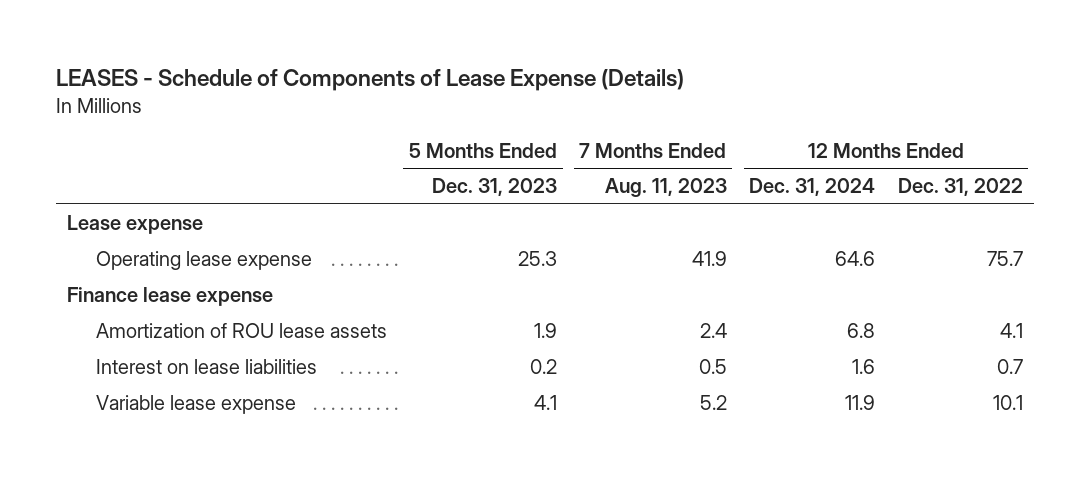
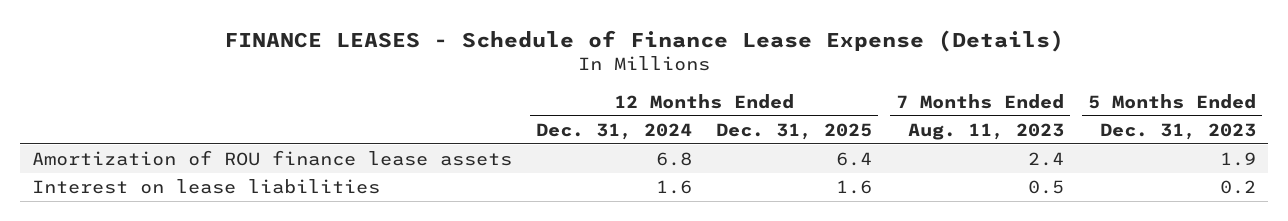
[55,69,684,92] LEASES - Schedule of Components of Lease Expense (Details) -> [223,29,1064,52] FINANCE LEASES - Schedule of Finance Lease Expense (Details)
[897,178,1023,197] Dec. 31, 2022 -> none
none -> [715,122,872,140] Dec. 31, 2025
[66,215,203,235] Lease expense -> none
[95,251,312,271] Operating lease expense -> none
[66,287,273,307] Finance lease expense -> none
[95,323,387,339] Amortization of ROU lease assets -> [31,150,512,167] Amortization of ROU finance lease assets
[95,395,296,415] Variable lease expense -> none

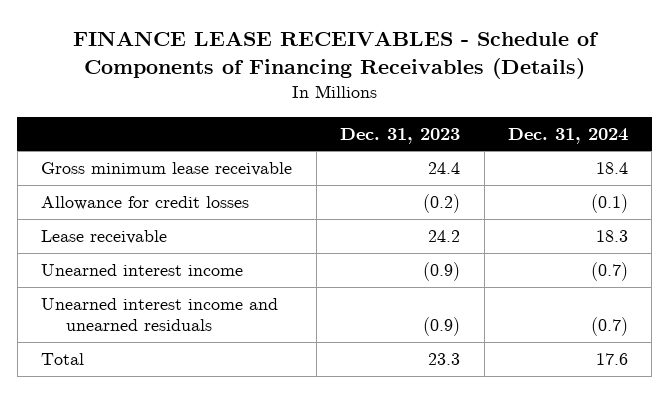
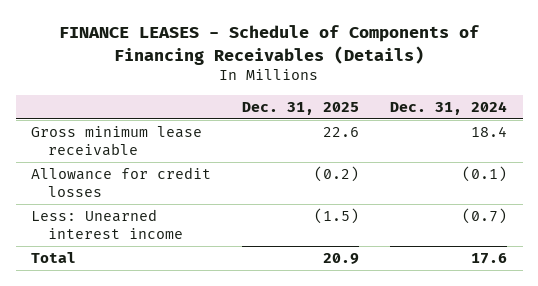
[72,30,599,79] FINANCE LEASE RECEIVABLES - Schedule of Components of Financing Receivables (Details) -> [59,25,480,65] FINANCE LEASES - Schedule of Components of Financing Receivables (Details)
[340,127,461,144] Dec. 31, 2023 -> none
none -> [242,101,360,115] Dec. 31, 2025
[41,230,168,245] Lease receivable -> none
[41,298,279,332] Unearned interest income and unearned residuals -> none
[41,264,244,277] Unearned interest income -> [31,208,184,240] Less: Unearned interest income

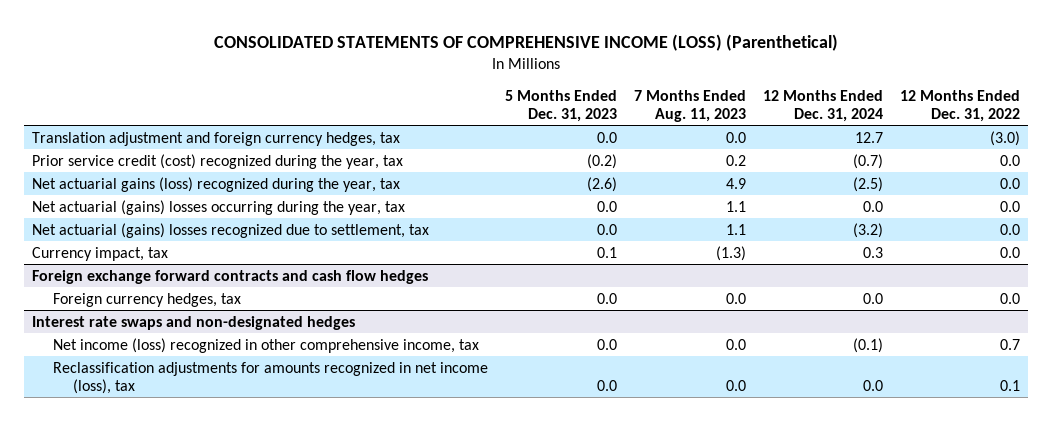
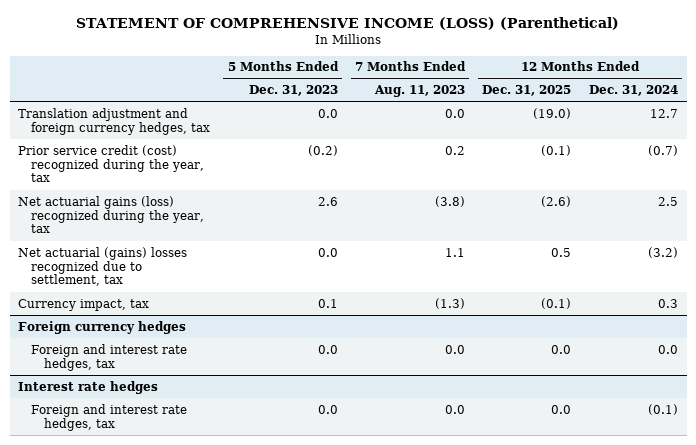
[214,33,839,51] CONSOLIDATED STATEMENTS OF COMPREHENSIVE INCOME (LOSS) (Parenthetical) -> [76,16,620,30] STATEMENT OF COMPREHENSIVE INCOME (LOSS) (Parenthetical)
[899,89,1020,122] 12 Months Ended Dec. 31, 2022 -> none
none -> [482,85,572,97] Dec. 31, 2025
[32,199,406,215] Net actuarial (gains) losses occurring during the year, tax -> none
[586,176,617,192] (2.6) -> [317,196,338,206] 2.6
[725,177,746,189] 4.9 -> [434,195,465,207] (3.8)
[852,176,883,192] (2.5) -> [657,196,678,206] 2.5
[52,337,479,353] Net income (loss) recognized in other comprehensive income, tax -> none
[52,361,488,394] Reclassification adjustments for amounts recognized in net income (loss), tax -> none
[32,269,429,284] Foreign exchange forward contracts and cash flow hedges -> [18,320,187,334] Foreign currency hedges
[52,292,241,307] Foreign currency hedges, tax -> [31,343,188,371] Foreign and interest rate hedges, tax
[32,315,356,330] Interest rate swaps and non-designated hedges -> [18,380,159,394] Interest rate hedges
none -> [31,403,188,431] Foreign and interest rate hedges, tax

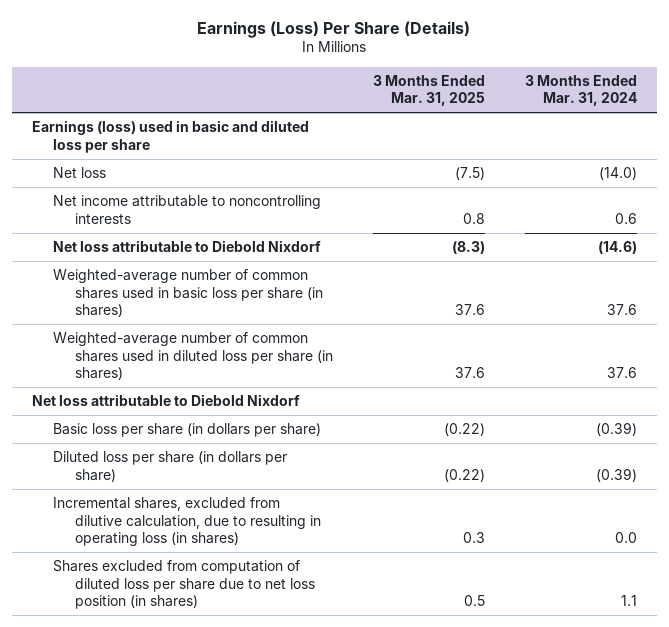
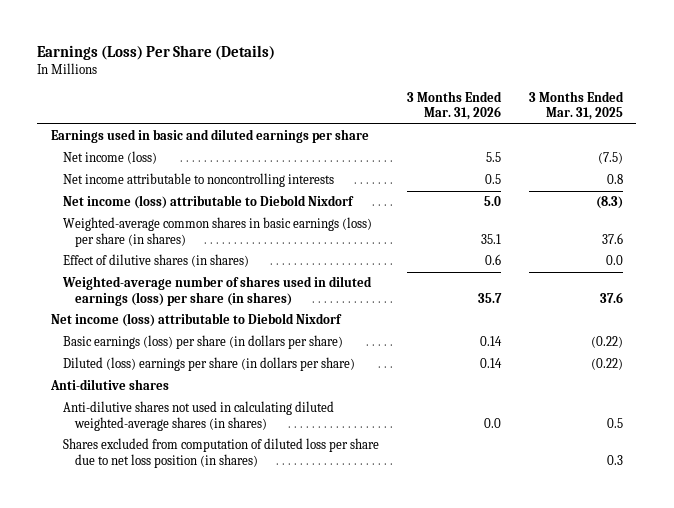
[524,74,637,107] 3 Months Ended Mar. 31, 2024 -> none
none -> [406,90,502,121] 3 Months Ended Mar. 31, 2026
[31,120,309,153] Earnings (loss) used in basic and diluted loss per share -> [51,129,370,144] Earnings used in basic and diluted earnings per share
[53,167,107,179] Net loss -> [63,151,158,165] Net income (loss)
[53,497,321,547] Incremental shares, excluded from dilutive calculation, due to resulting in operating loss (in shares) -> none
[53,240,322,253] Net loss attributable to Diebold Nixdorf -> [63,195,355,210] Net income (loss) attributable to Diebold Nixdorf
[53,269,323,318] Weighted-average number of common shares used in basic loss per share (in shares) -> [63,217,373,247] Weighted-average common shares in basic earnings (loss) per share (in shares)
none -> [63,254,250,268] Effect of dilutive shares (in shares)
[53,332,333,381] Weighted-average number of common shares used in diluted loss per share (in shares) -> [62,276,373,306] Weighted-average number of shares used in diluted earnings (loss) per share (in shares)
[31,394,300,407] Net loss attributable to Diebold Nixdorf -> [51,313,343,328] Net income (loss) attributable to Diebold Nixdorf
[53,423,322,438] Basic loss per share (in dollars per share) -> [63,335,344,350] Basic earnings (loss) per share (in dollars per share)
[53,451,288,482] Diluted loss per share (in dollars per share) -> [63,357,356,372] Diluted (loss) earnings per share (in dollars per share)
none -> [50,379,170,391] Anti-dilutive shares
none -> [63,401,335,431] Anti-dilutive shares not used in calculating diluted weighted-average shares (in shares)
[463,595,485,607] 0.5 -> [606,454,623,465] 0.3

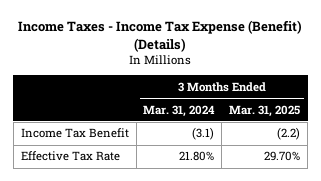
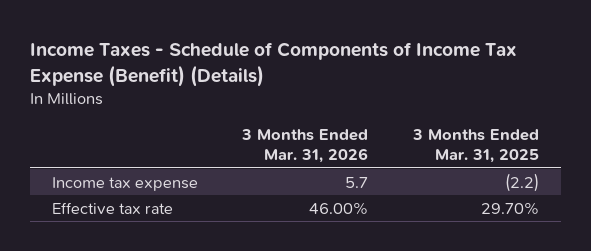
[18,19,303,52] Income Taxes - Income Tax Expense (Benefit) (Details) -> [29,41,517,87] Income Taxes - Schedule of Components of Income Tax Expense (Benefit) (Details)
[143,104,216,117] Mar. 31, 2024 -> none
none -> [241,128,369,164] 3 Months Ended Mar. 31, 2026
[20,128,129,139] Income Tax Benefit -> [52,176,199,191] Income tax expense
[20,151,120,162] Effective Tax Rate -> [52,201,174,214] Effective tax rate

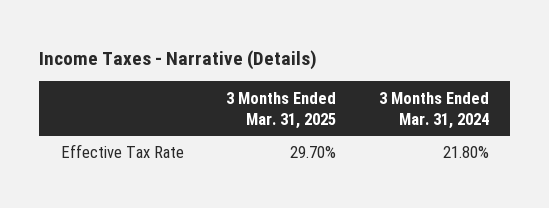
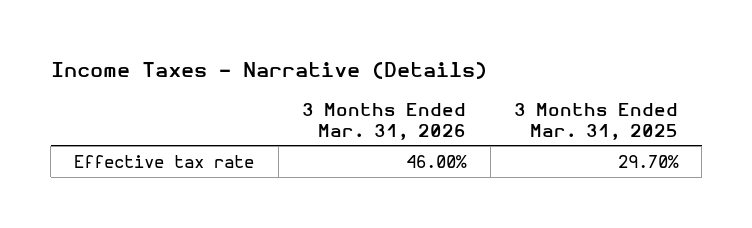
[378,91,489,129] 3 Months Ended Mar. 31, 2024 -> none
none -> [302,102,467,140] 3 Months Ended Mar. 31, 2026
[60,144,184,159] Effective Tax Rate -> [74,154,255,168] Effective tax rate

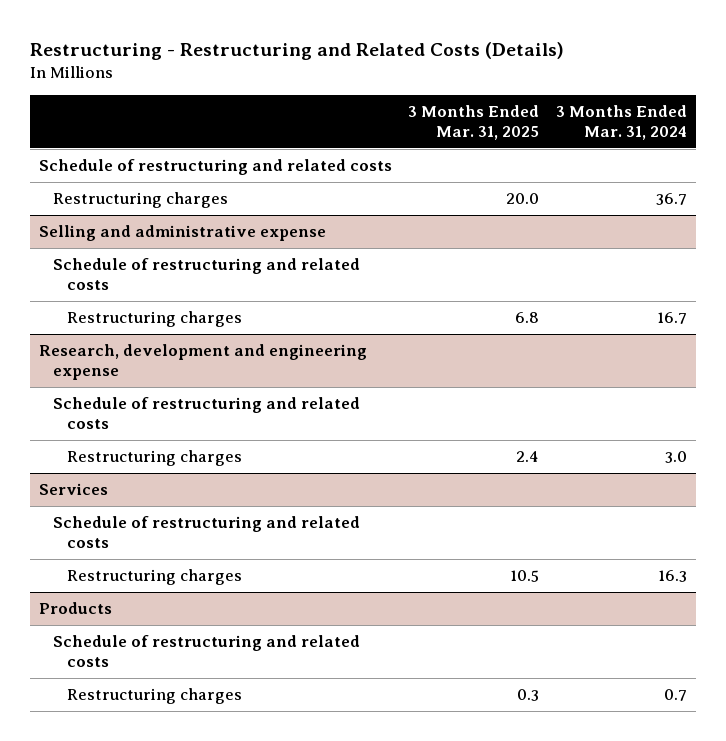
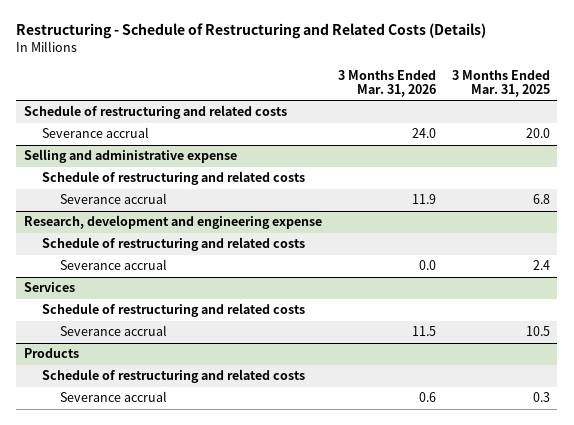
[30,41,565,60] Restructuring - Restructuring and Related Costs (Details) -> [16,23,487,40] Restructuring - Schedule of Restructuring and Related Costs (Details)
[556,104,688,141] 3 Months Ended Mar. 31, 2024 -> none
none -> [337,69,436,97] 3 Months Ended Mar. 31, 2026
[52,191,228,208] Restructuring charges -> [42,127,150,139] Severance accrual
[67,310,243,327] Restructuring charges -> [60,193,168,205] Severance accrual
[67,449,243,466] Restructuring charges -> [60,259,168,271] Severance accrual
[67,568,243,585] Restructuring charges -> [60,325,168,337] Severance accrual
[67,687,243,704] Restructuring charges -> [60,391,168,403] Severance accrual

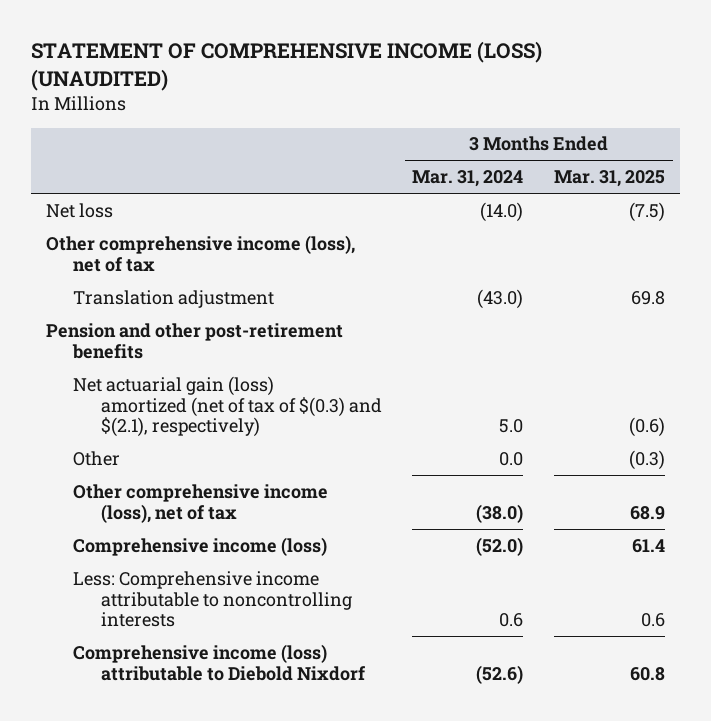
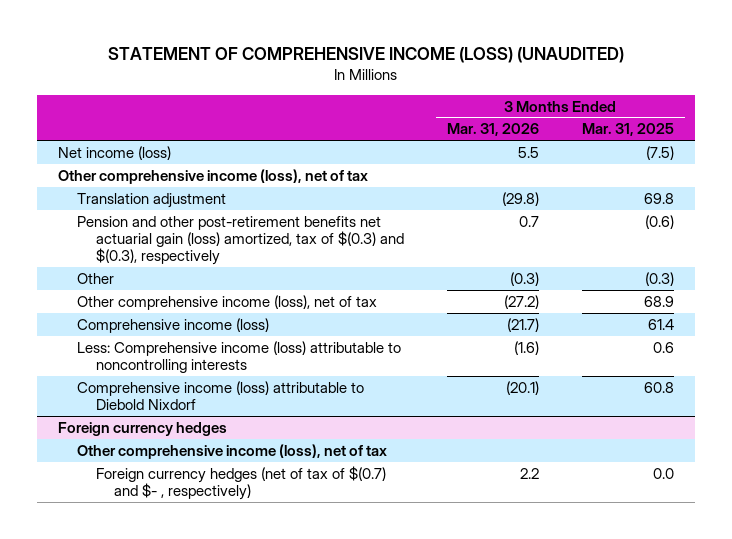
[412,170,524,188] Mar. 31, 2024 -> none
none -> [446,123,539,137] Mar. 31, 2026
[46,202,114,218] Net loss -> [58,145,172,160] Net income (loss)
[46,322,344,359] Pension and other post-retirement benefits -> none
[73,375,382,438] Net actuarial gain (loss) amortized (net of tax of $(0.3) and $(2.1), respectively) -> [77,215,404,266] Pension and other post-retirement benefits net actuarial gain (loss) amortized, tax of $(0.3) and $(0.3), respectively
[73,570,352,628] Less: Comprehensive income attributable to noncontrolling interests -> [77,340,402,374] Less: Comprehensive income (loss) attributable to noncontrolling interests
none -> [58,421,228,436] Foreign currency hedges
none -> [77,443,388,459] Other comprehensive income (loss), net of tax
none -> [95,465,386,501] Foreign currency hedges (net of tax of $(0.7) and $- , respectively)

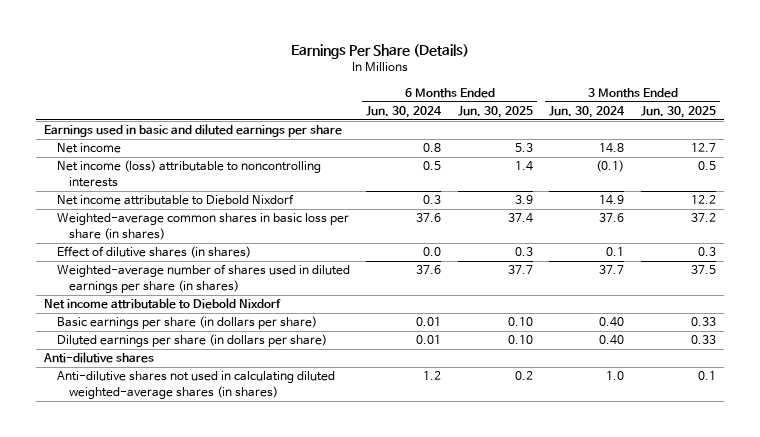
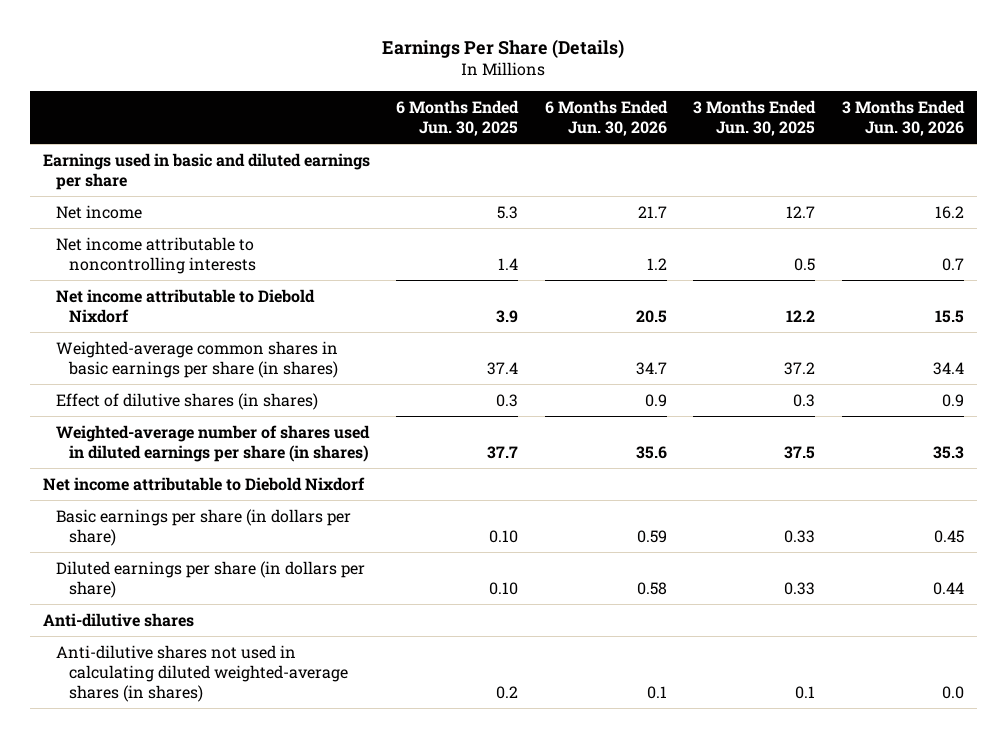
[366,105,443,118] Jun. 30, 2024 -> none
[549,105,626,118] Jun. 30, 2024 -> none
none -> [544,100,668,137] 6 Months Ended Jun. 30, 2026
none -> [841,100,965,137] 3 Months Ended Jun. 30, 2026
[56,160,321,187] Net income (loss) attributable to noncontrolling interests -> [55,236,257,274] Net income attributable to noncontrolling interests
[56,213,349,240] Weighted-average common shares in basic loss per share (in shares) -> [55,340,339,378] Weighted-average common shares in basic earnings per share (in shares)

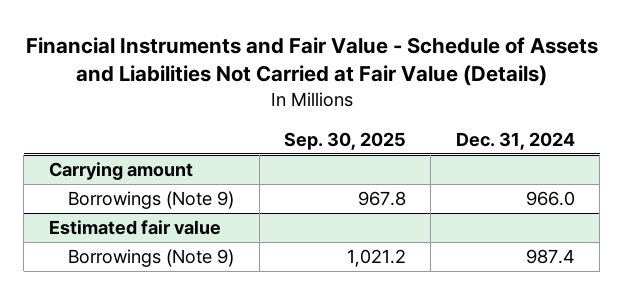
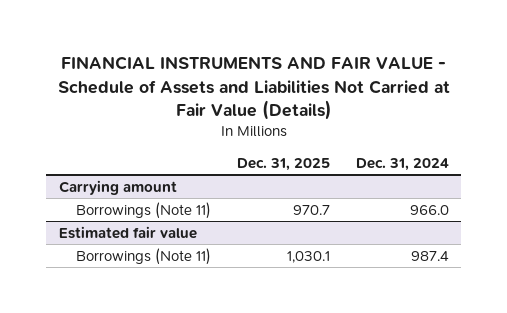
[25,36,598,87] Financial Instruments and Fair Value - Schedule of Assets and Liabilities Not Carried at Fair Value (Details) -> [57,56,450,121] FINANCIAL INSTRUMENTS AND FAIR VALUE - Schedule of Assets and Liabilities Not Carried at Fair Value (Details)
[284,131,407,150] Sep. 30, 2025 -> none
none -> [236,158,330,172] Dec. 31, 2025
[68,191,235,210] Borrowings (Note 9) -> [76,201,212,219] Borrowings (Note 11)
[68,249,235,268] Borrowings (Note 9) -> [76,247,212,265] Borrowings (Note 11)

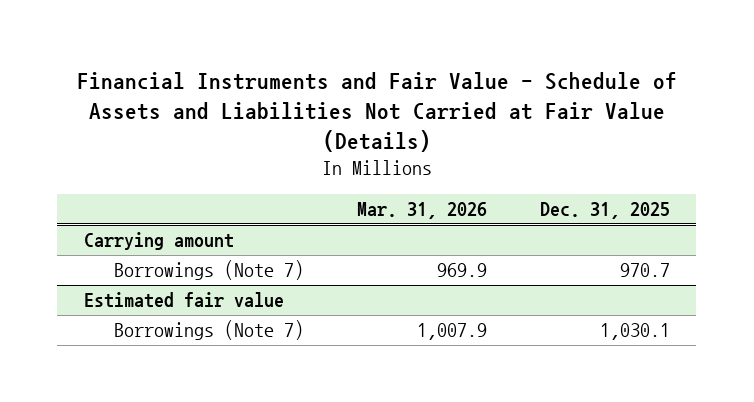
[57,56,450,121] FINANCIAL INSTRUMENTS AND FAIR VALUE - Schedule of Assets and Liabilities Not Carried at Fair Value (Details) -> [76,71,677,153] Financial Instruments and Fair Value - Schedule of Assets and Liabilities Not Carried at Fair Value (Details)
[355,158,449,172] Dec. 31, 2024 -> none
none -> [356,202,487,220] Mar. 31, 2026
[76,201,212,219] Borrowings (Note 11) -> [113,260,304,281] Borrowings (Note 7)
[76,247,212,265] Borrowings (Note 11) -> [113,320,304,341] Borrowings (Note 7)

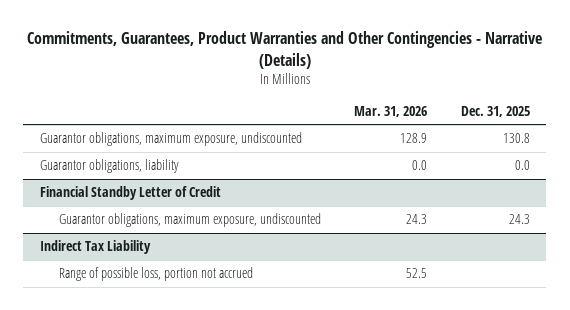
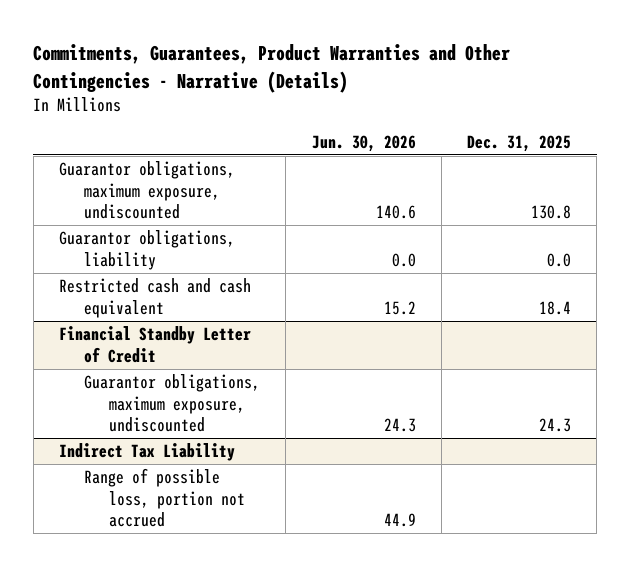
[354,105,428,117] Mar. 31, 2026 -> none
none -> [311,134,416,152] Jun. 30, 2026
none -> [59,278,252,318] Restricted cash and cash equivalent

